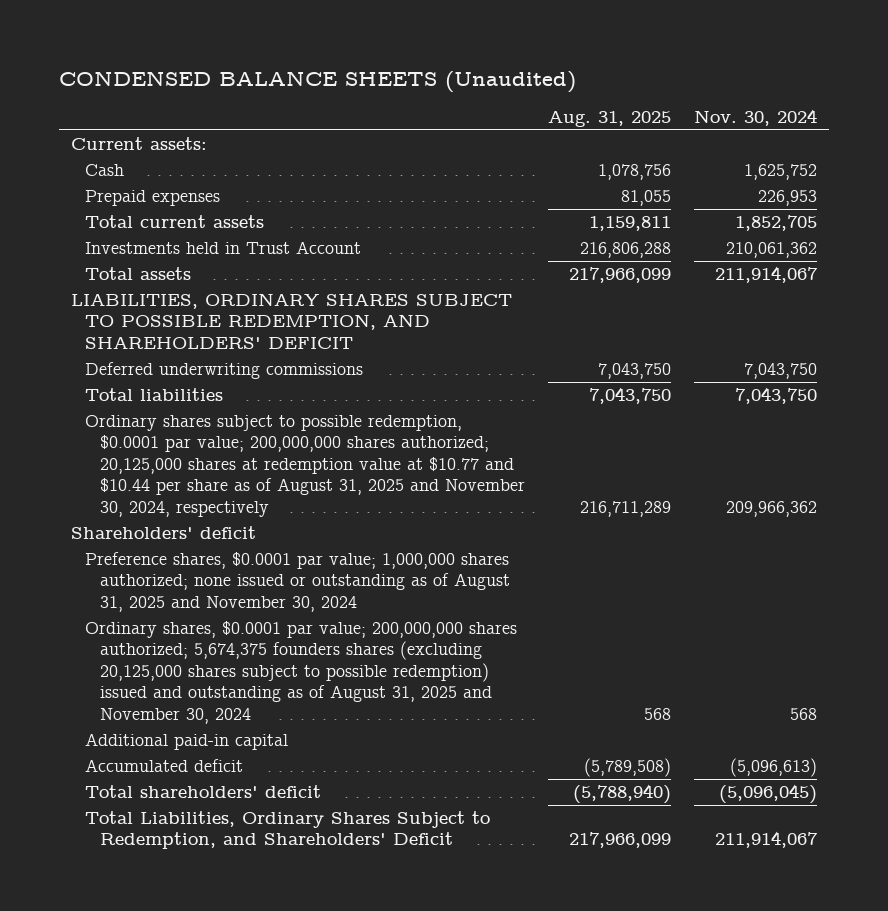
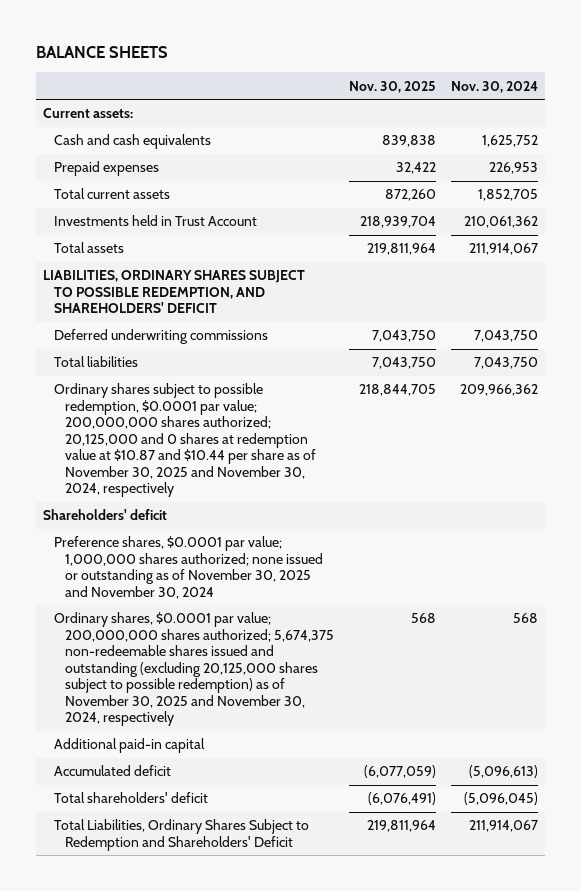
[58,71,576,94] CONDENSED BALANCE SHEETS (Unaudited) -> [35,45,168,58] BALANCE SHEETS
[547,111,671,128] Aug. 31, 2025 -> none
none -> [348,80,436,93] Nov. 30, 2025
[85,164,125,177] Cash -> [54,134,212,150] Cash and cash equivalents
[85,415,525,517] Ordinary shares subject to possible redemption, $0.0001 par value; 200,000,000 shares authorized; 20,125,000 shares at redemption value at $10.77 and $10.44 per share as of August 31, 2025 and November 30, 2024, respectively -> [54,383,317,498] Ordinary shares subject to possible redemption, $0.0001 par value; 200,000,000 shares authorized; 20,125,000 and 0 shares at redemption value at $10.87 and $10.44 per share as of November 30, 2025 and November 30, 2024, respectively
[85,552,510,612] Preference shares, $0.0001 par value; 1,000,000 shares authorized; none issued or outstanding as of August 31, 2025 and November 30, 2024 -> [54,536,324,599] Preference shares, $0.0001 par value; 1,000,000 shares authorized; none issued or outstanding as of November 30, 2025 and November 30, 2024
[85,621,518,724] Ordinary shares, $0.0001 par value; 200,000,000 shares authorized; 5,674,375 founders shares (excluding 20,125,000 shares subject to possible redemption) issued and outstanding as of August 31, 2025 and November 30, 2024 -> [54,612,335,727] Ordinary shares, $0.0001 par value; 200,000,000 shares authorized; 5,674,375 non-redeemable shares issued and outstanding (excluding 20,125,000 shares subject to possible redemption) as of November 30, 2025 and November 30, 2024, respectively
[85,811,491,850] Total Liabilities, Ordinary Shares Subject to Redemption, and Shareholders' Deficit -> [54,819,310,851] Total Liabilities, Ordinary Shares Subject to Redemption and Shareholders' Deficit

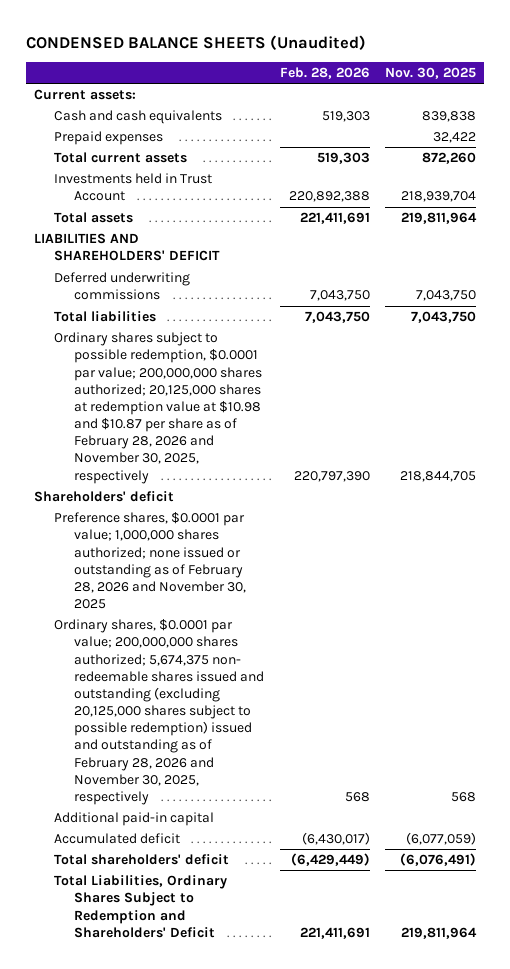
[35,45,168,58] BALANCE SHEETS -> [25,34,366,50] CONDENSED BALANCE SHEETS (Unaudited)
[450,80,538,93] Nov. 30, 2024 -> none
none -> [279,67,370,80] Feb. 28, 2026
[43,270,306,314] LIABILITIES, ORDINARY SHARES SUBJECT TO POSSIBLE REDEMPTION, AND SHAREHOLDERS' DEFICIT -> [33,233,221,262] LIABILITIES AND SHAREHOLDERS' DEFICIT
[54,383,317,498] Ordinary shares subject to possible redemption, $0.0001 par value; 200,000,000 shares authorized; 20,125,000 and 0 shares at redemption value at $10.87 and $10.44 per share as of November 30, 2025 and November 30, 2024, respectively -> [54,332,263,484] Ordinary shares subject to possible redemption, $0.0001 par value; 200,000,000 shares authorized; 20,125,000 shares at redemption value at $10.98 and $10.87 per share as of February 28, 2026 and November 30, 2025, respectively
[54,536,324,599] Preference shares, $0.0001 par value; 1,000,000 shares authorized; none issued or outstanding as of November 30, 2025 and November 30, 2024 -> [54,512,247,610] Preference shares, $0.0001 par value; 1,000,000 shares authorized; none issued or outstanding as of February 28, 2026 and November 30, 2025
[54,612,335,727] Ordinary shares, $0.0001 par value; 200,000,000 shares authorized; 5,674,375 non-redeemable shares issued and outstanding (excluding 20,125,000 shares subject to possible redemption) as of November 30, 2025 and November 30, 2024, respectively -> [54,619,265,805] Ordinary shares, $0.0001 par value; 200,000,000 shares authorized; 5,674,375 non- redeemable shares issued and outstanding (excluding 20,125,000 shares subject to possible redemption) issued and outstanding as of February 28, 2026 and November 30, 2025, respectively

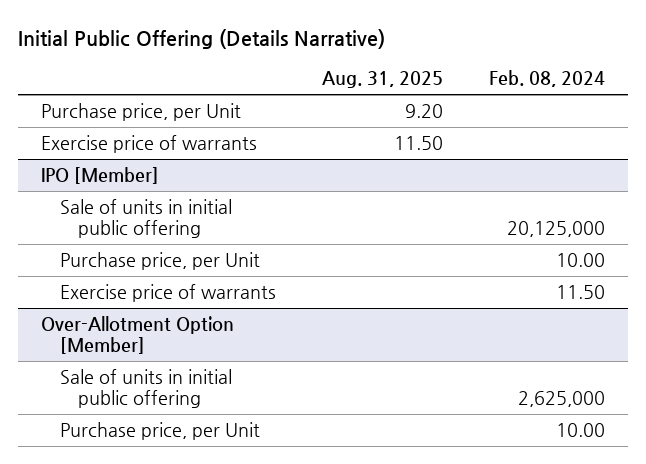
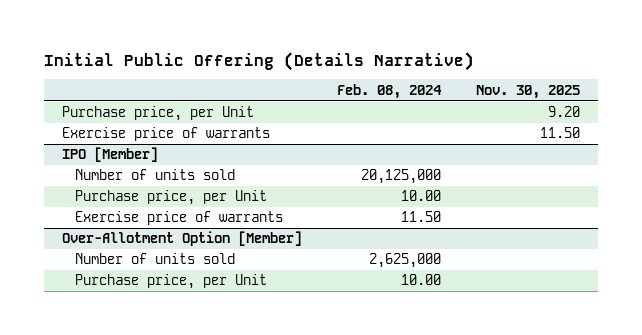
[321,71,443,89] Aug. 31, 2025 -> none
none -> [476,84,581,99] Nov. 30, 2025
[59,199,232,239] Sale of units in initial public offering -> [74,169,235,181] Number of units sold
[59,369,232,409] Sale of units in initial public offering -> [74,253,235,265] Number of units sold

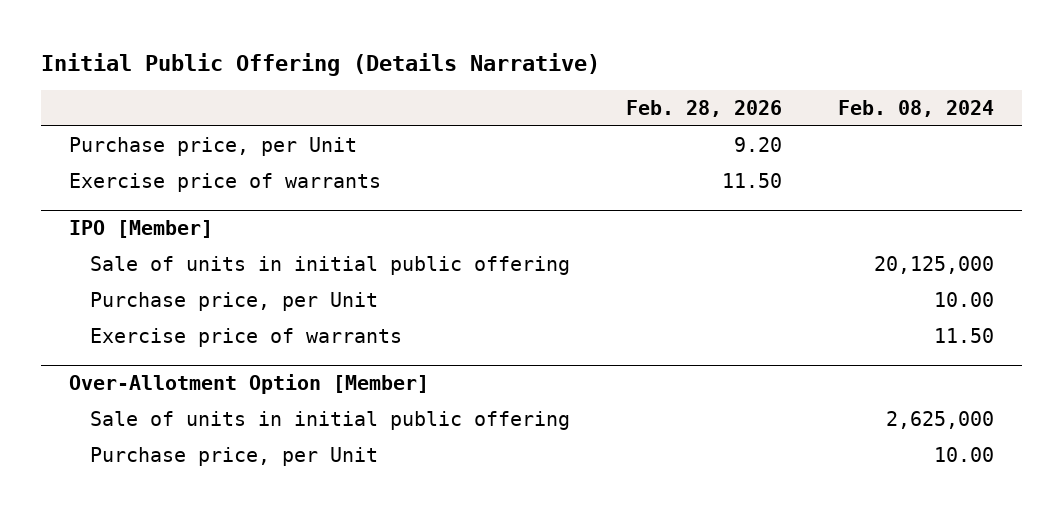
[476,84,581,99] Nov. 30, 2025 -> none
none -> [626,99,783,117] Feb. 28, 2026
[74,169,235,181] Number of units sold -> [90,255,571,275] Sale of units in initial public offering
[74,253,235,265] Number of units sold -> [90,410,571,430] Sale of units in initial public offering

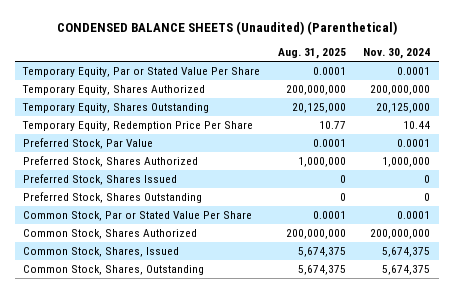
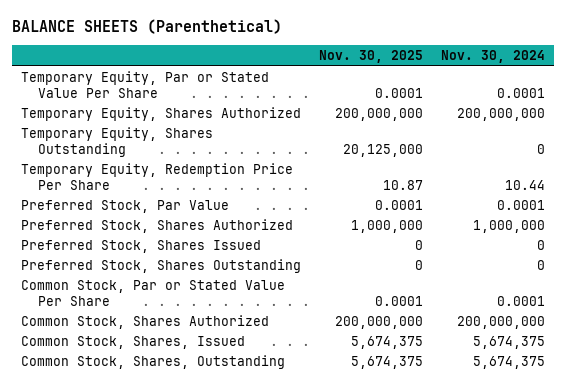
[56,21,397,36] CONDENSED BALANCE SHEETS (Unaudited) (Parenthetical) -> [11,19,282,35] BALANCE SHEETS (Parenthetical)
[277,48,346,60] Aug. 31, 2025 -> none
none -> [318,50,423,64] Nov. 30, 2025
[376,102,431,113] 20,125,000 -> [536,144,545,155] 0

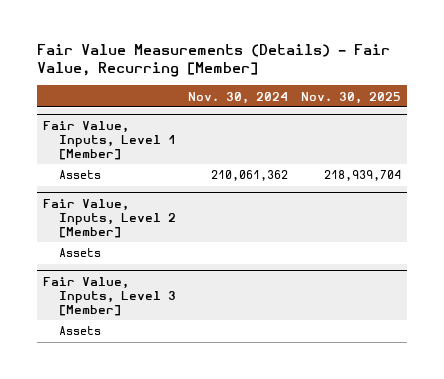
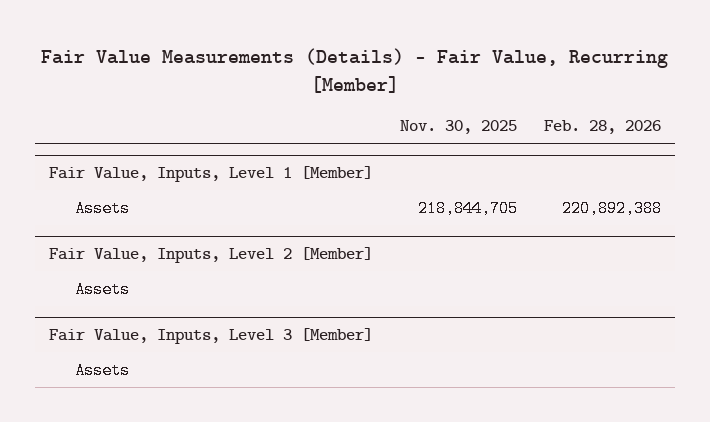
[188,91,289,104] Nov. 30, 2024 -> none
none -> [544,120,662,135] Feb. 28, 2026
[323,170,401,182] 218,939,704 -> [418,199,519,217] 218,844,705

